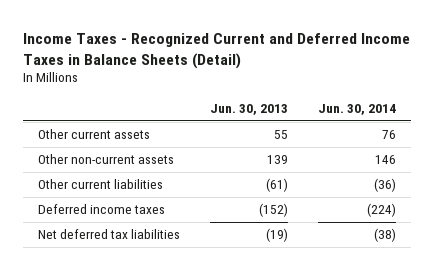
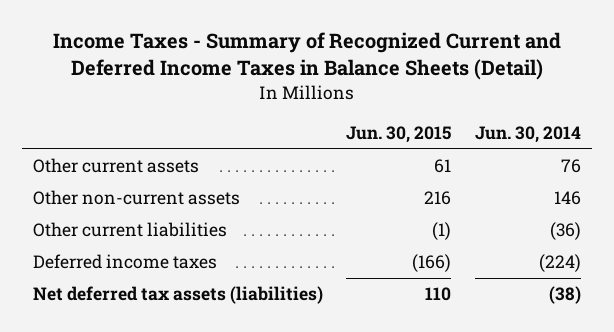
[23,32,411,69] Income Taxes - Recognized Current and Deferred Income Taxes in Balance Sheets (Detail) -> [52,32,561,81] Income Taxes - Summary of Recognized Current and Deferred Income Taxes in Balance Sheets (Detail)
[210,103,289,115] Jun. 30, 2013 -> none
none -> [346,125,452,143] Jun. 30, 2015
[38,229,181,240] Net deferred tax liabilities -> [33,286,324,305] Net deferred tax assets (liabilities)

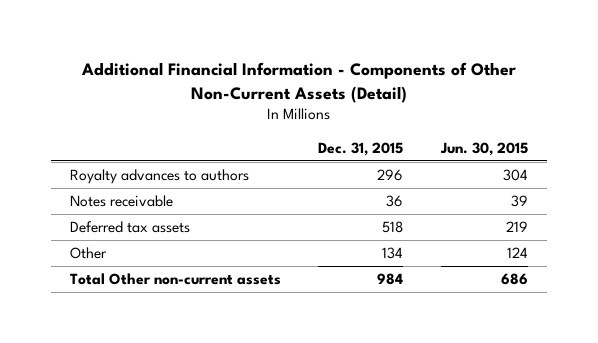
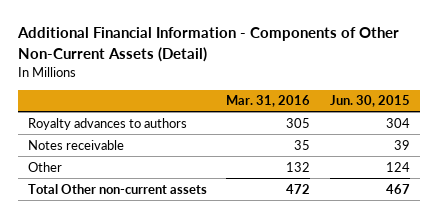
[318,141,404,156] Dec. 31, 2015 -> none
none -> [226,95,311,108] Mar. 31, 2016
[69,221,190,234] Deferred tax assets -> none
[501,273,529,286] 686 -> [385,183,410,194] 467

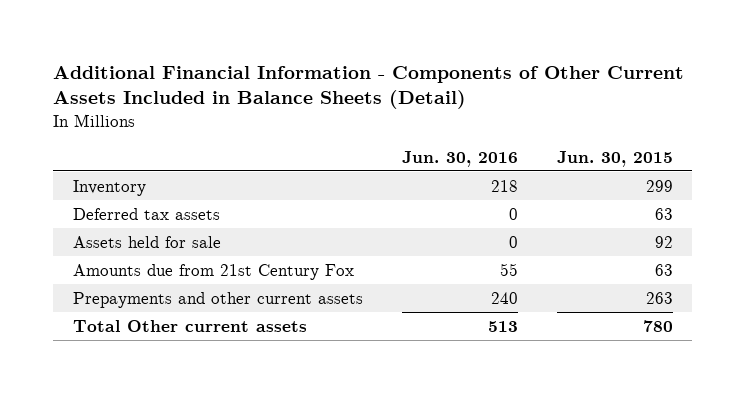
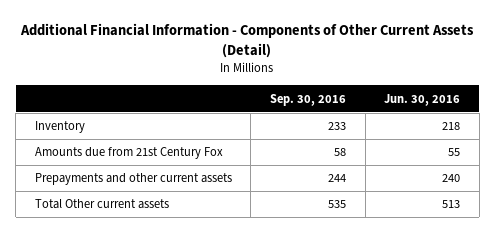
[53,65,685,110] Additional Financial Information - Components of Other Current Assets Included in Balance Sheets (Detail) -> [20,23,475,59] Additional Financial Information - Components of Other Current Assets (Detail)
[556,150,673,167] Jun. 30, 2015 -> none
none -> [269,93,346,106] Sep. 30, 2016
[72,207,220,220] Deferred tax assets -> none
[72,235,221,248] Assets held for sale -> none

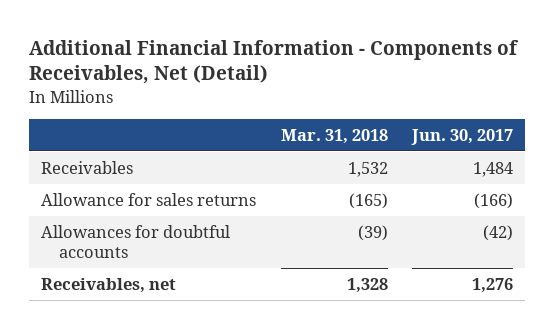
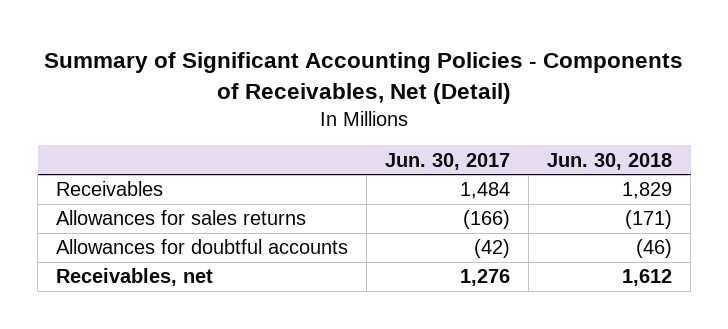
[28,39,519,85] Additional Financial Information - Components of Receivables, Net (Detail) -> [44,52,684,105] Summary of Significant Accounting Policies - Components of Receivables, Net (Detail)
[280,128,388,144] Mar. 31, 2018 -> none
none -> [547,152,673,170] Jun. 30, 2018
[41,192,257,206] Allowance for sales returns -> [56,210,307,226] Allowances for sales returns

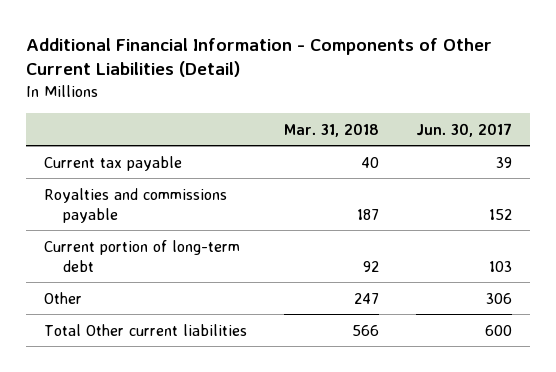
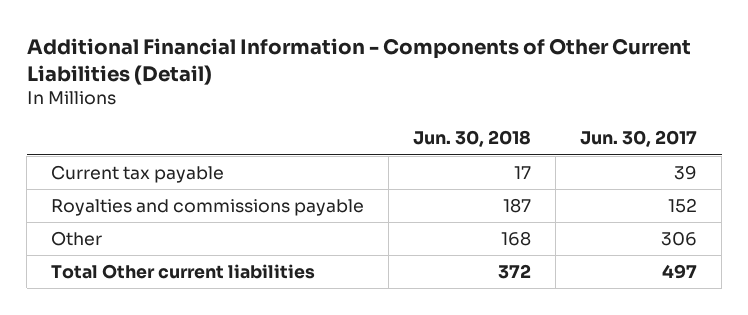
[283,122,379,137] Mar. 31, 2018 -> none
none -> [413,130,532,148] Jun. 30, 2018
[44,239,241,272] Current portion of long-term debt -> none
[484,324,512,336] 600 -> [662,263,698,279] 497

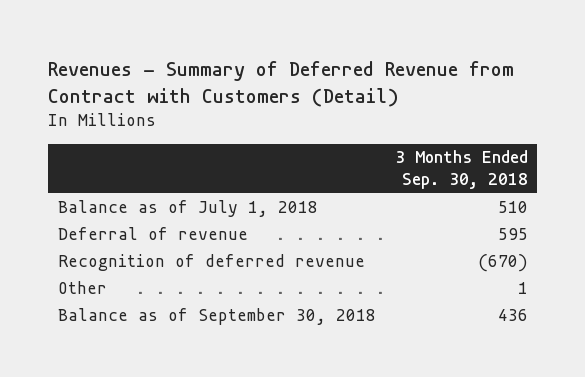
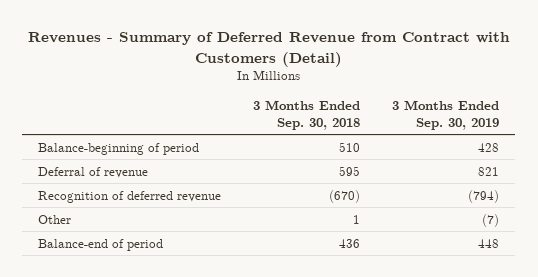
none -> [392,100,500,130] 3 Months Ended Sep. 30, 2019
[57,200,318,218] Balance as of July 1, 2018 -> [38,142,200,155] Balance-beginning of period
[57,308,376,326] Balance as of September 30, 2018 -> [38,238,164,251] Balance-end of period

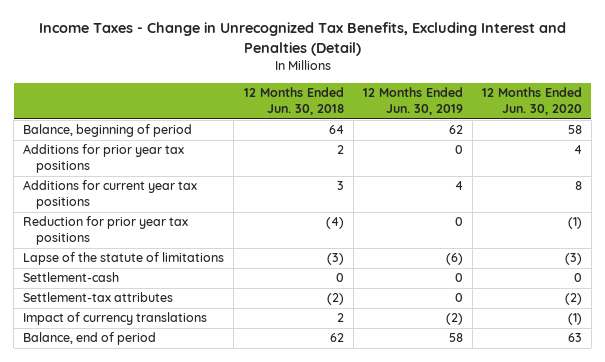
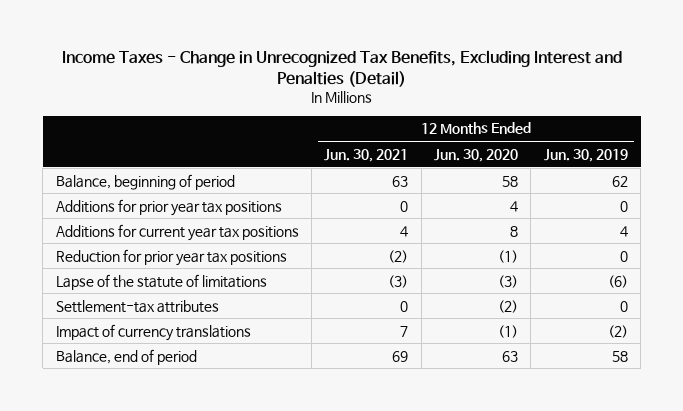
[243,87,344,116] 12 Months Ended Jun. 30, 2018 -> none
none -> [324,148,409,162] Jun. 30, 2021
[23,272,120,283] Settlement-cash -> none

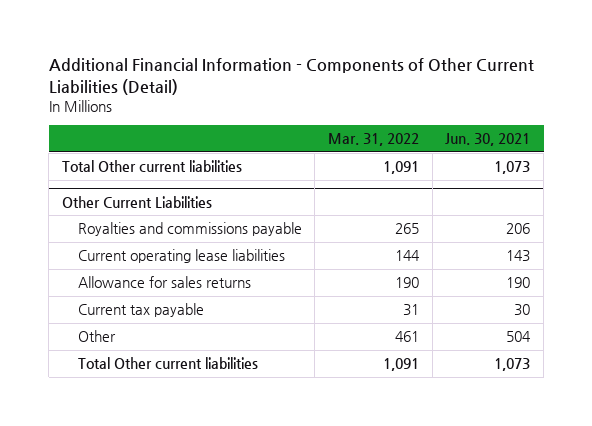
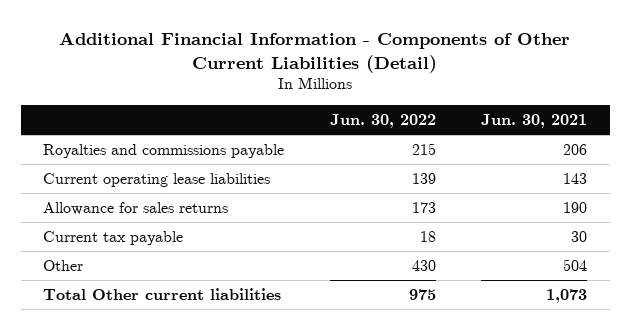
[328,133,420,147] Mar. 31, 2022 -> none
none -> [329,113,436,128] Jun. 30, 2022
[61,160,242,173] Total Other current liabilities -> none
[61,195,212,208] Other Current Liabilities -> none

